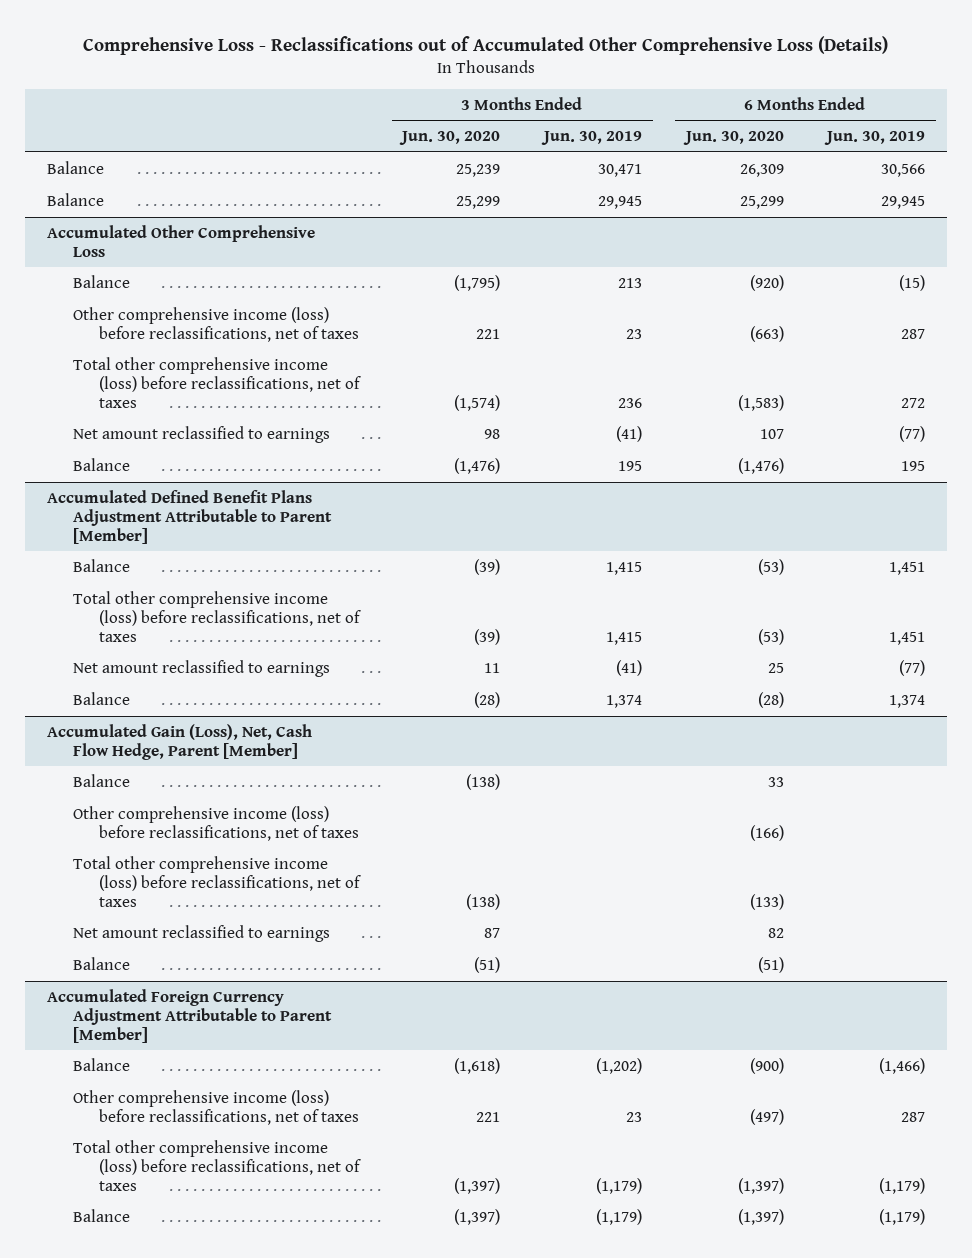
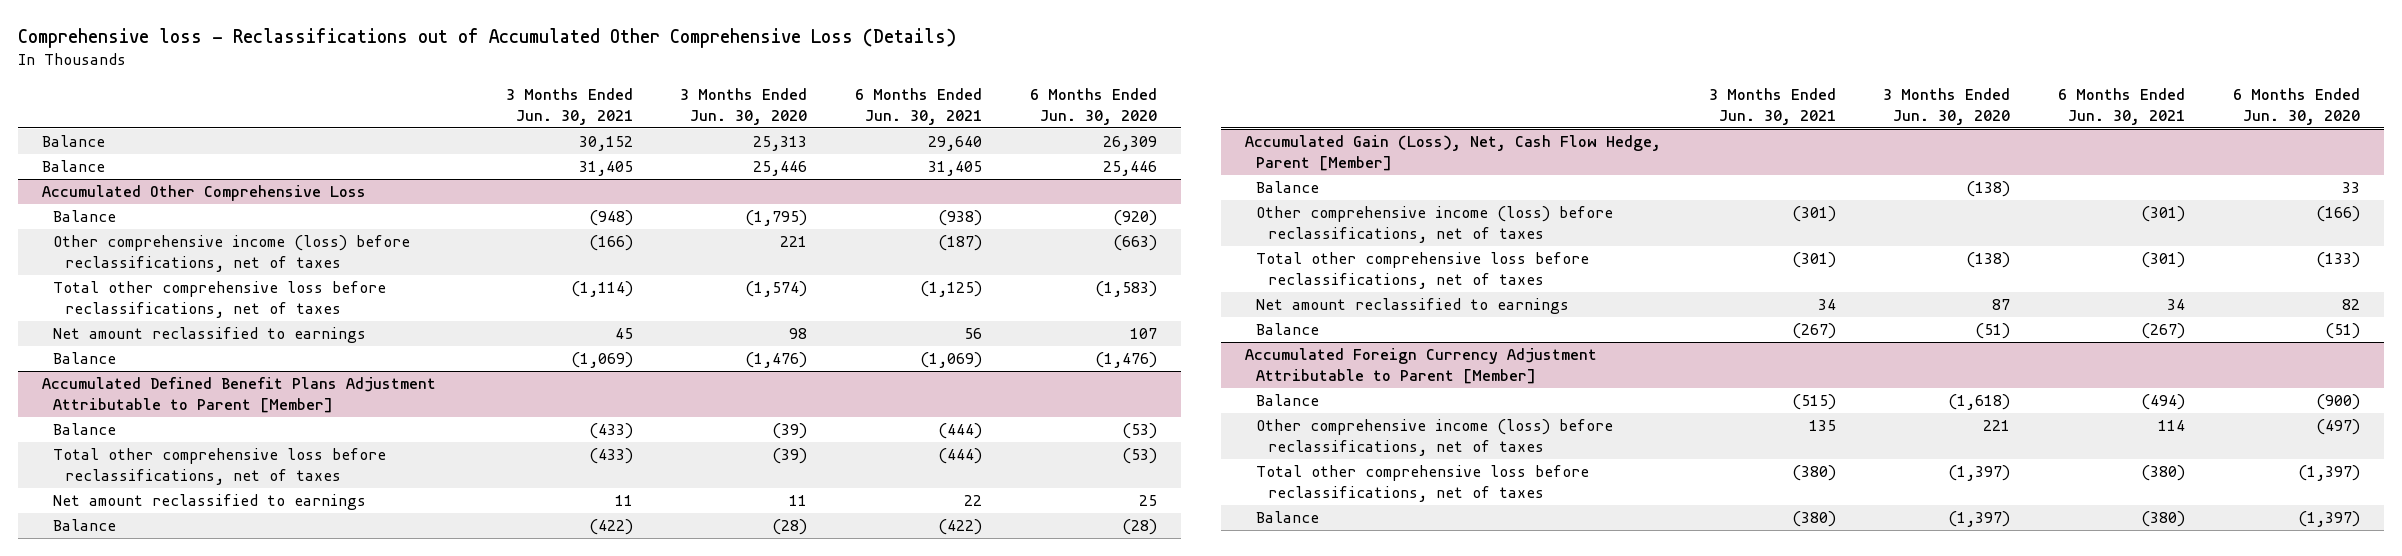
[83,35,889,55] Comprehensive Loss - Reclassifications out of Accumulated Other Comprehensive Loss (Details) -> [17,28,956,49] Comprehensive loss - Reclassifications out of Accumulated Other Comprehensive Loss (Details)
[540,131,642,146] Jun. 30, 2019 -> none
[824,131,926,146] Jun. 30, 2019 -> none
none -> [505,87,633,125] 3 Months Ended Jun. 30, 2021
none -> [854,87,982,125] 6 Months Ended Jun. 30, 2021
[456,163,501,177] 25,239 -> [753,136,808,152] 25,313
[456,195,501,209] 25,299 -> [753,161,808,177] 25,446
[739,195,784,209] 25,299 -> [1102,161,1157,177] 25,446
[72,356,361,408] Total other comprehensive income (loss) before reclassifications, net of taxes -> [53,281,387,319] Total other comprehensive loss before reclassifications, net of taxes
[72,590,361,642] Total other comprehensive income (loss) before reclassifications, net of taxes -> [53,448,387,486] Total other comprehensive loss before reclassifications, net of taxes
[72,855,361,907] Total other comprehensive income (loss) before reclassifications, net of taxes -> [1256,252,1590,290] Total other comprehensive loss before reclassifications, net of taxes
[72,1139,361,1191] Total other comprehensive income (loss) before reclassifications, net of taxes -> [1256,465,1590,503] Total other comprehensive loss before reclassifications, net of taxes

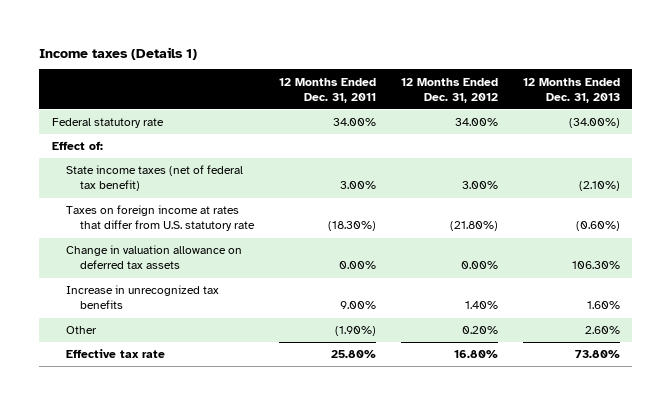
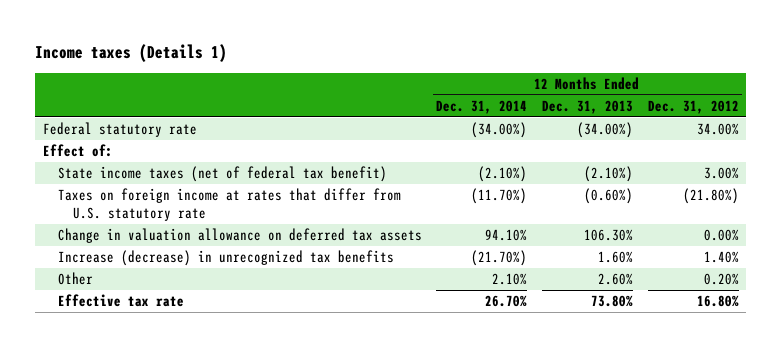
[279,77,377,103] 12 Months Ended Dec. 31, 2011 -> none
none -> [436,99,528,114] Dec. 31, 2014
[65,285,219,310] Increase in unrecognized tax benefits -> [57,250,394,267] Increase (decrease) in unrecognized tax benefits

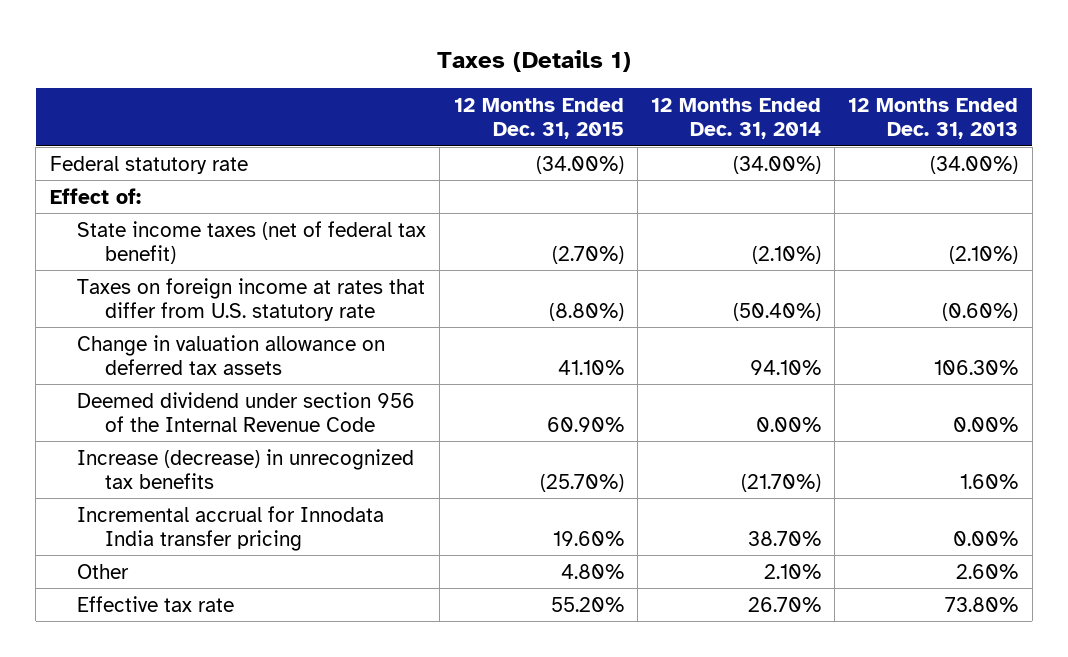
[35,43,228,62] Income taxes (Details 1) -> [437,49,632,72] Taxes (Details 1)
[647,99,739,114] Dec. 31, 2012 -> none
none -> [453,97,624,139] 12 Months Ended Dec. 31, 2015
[471,188,528,205] (11.70%) -> [733,302,822,321] (50.40%)
none -> [77,391,416,432] Deemed dividend under section 956 of the Internal Revenue Code
none -> [77,505,385,551] Incremental accrual for Innodata India transfer pricing

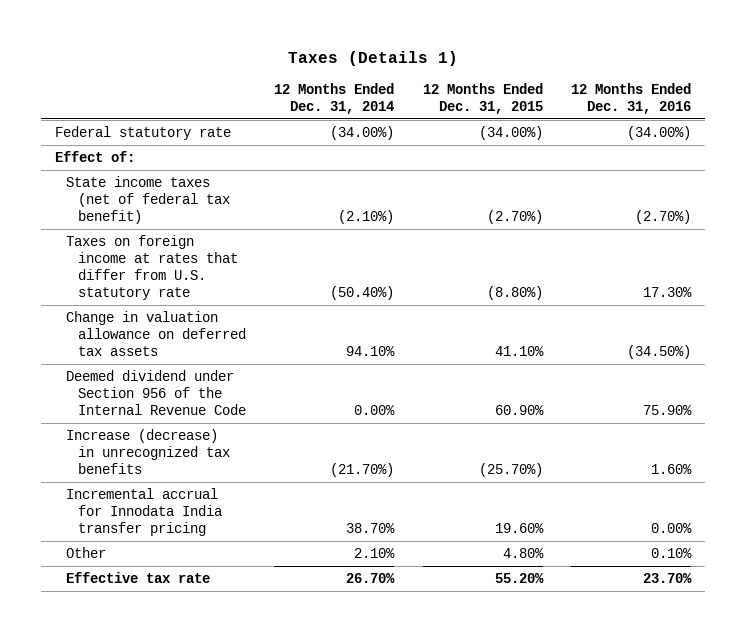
[848,97,1019,139] 12 Months Ended Dec. 31, 2013 -> none
none -> [571,82,692,114] 12 Months Ended Dec. 31, 2016
[77,391,416,432] Deemed dividend under section 956 of the Internal Revenue Code -> [66,370,246,415] Deemed dividend under Section 956 of the Internal Revenue Code

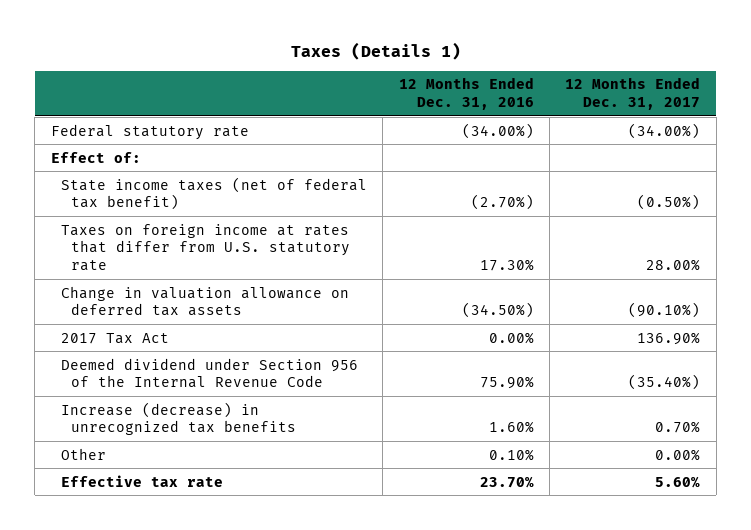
[274,82,395,114] 12 Months Ended Dec. 31, 2014 -> none
[422,82,543,114] 12 Months Ended Dec. 31, 2015 -> none
none -> [565,77,701,111] 12 Months Ended Dec. 31, 2017
none -> [60,332,169,344] 2017 Tax Act
[66,488,222,536] Incremental accrual for Innodata India transfer pricing -> none

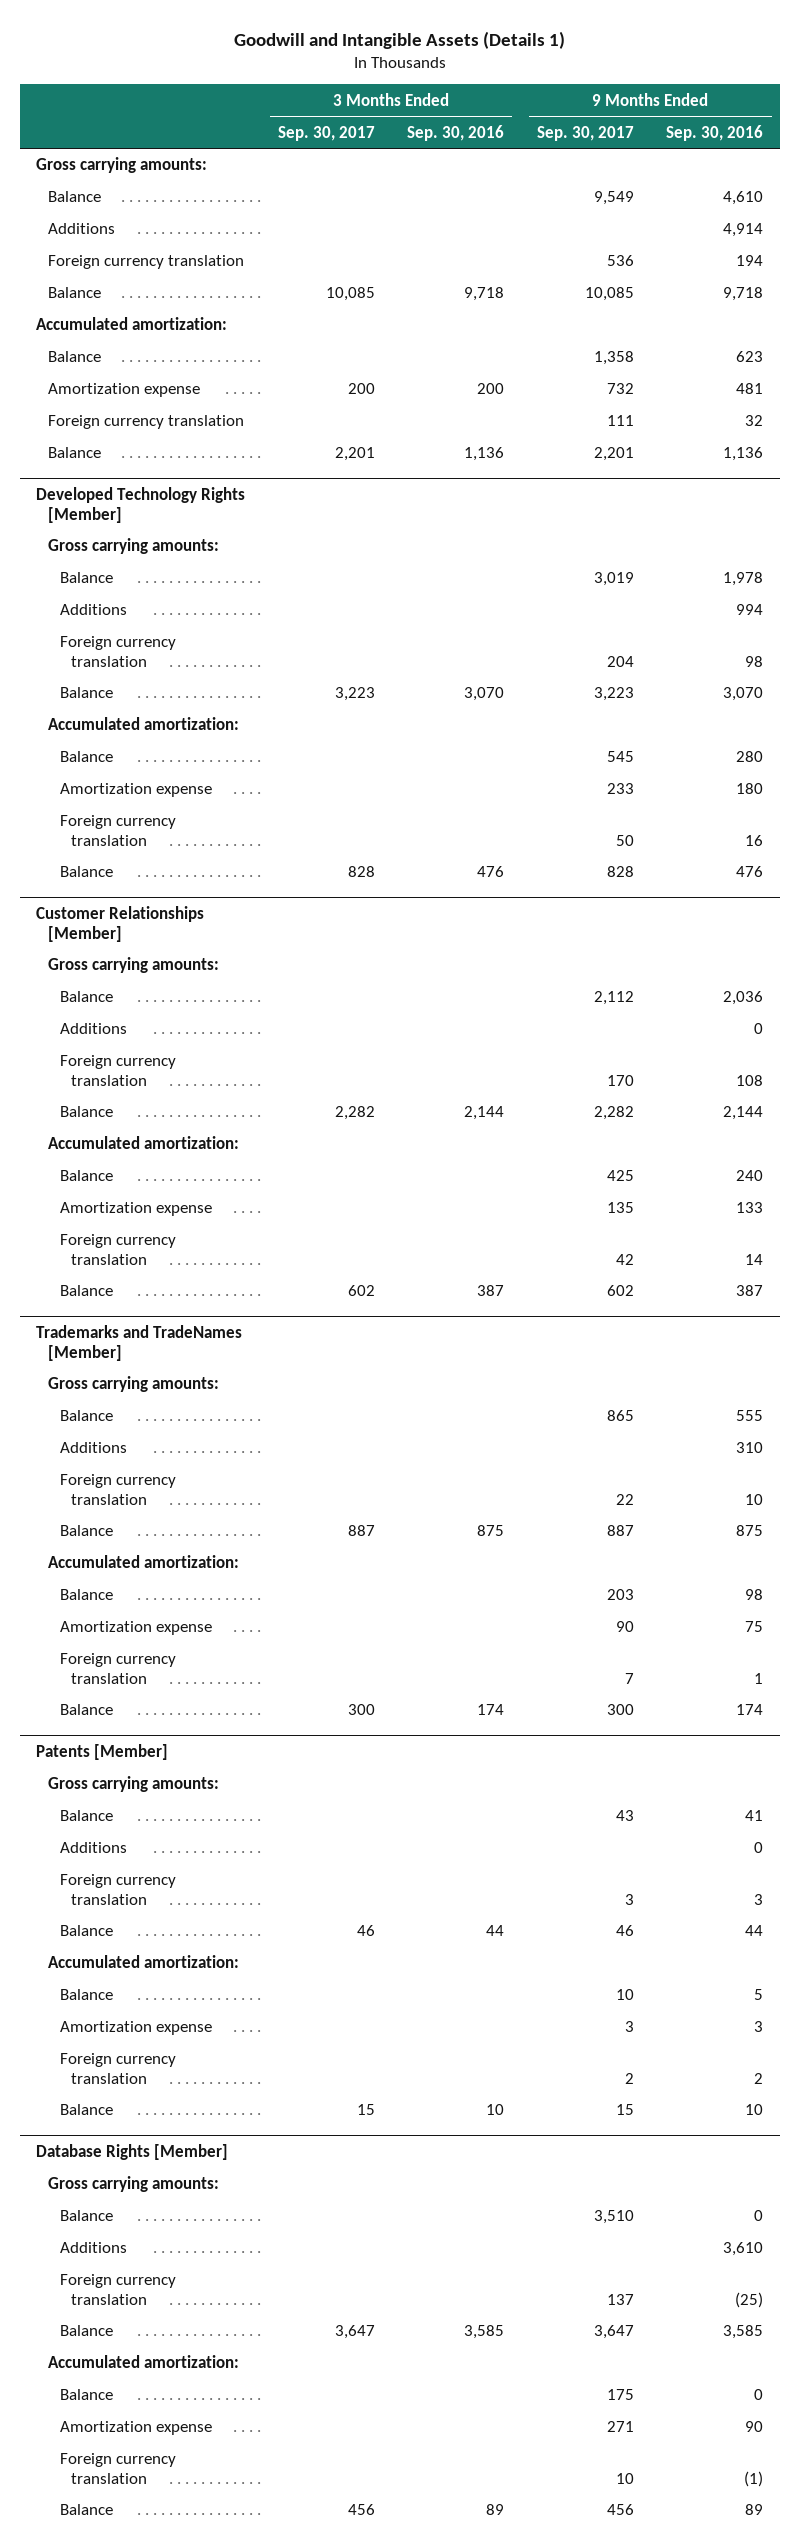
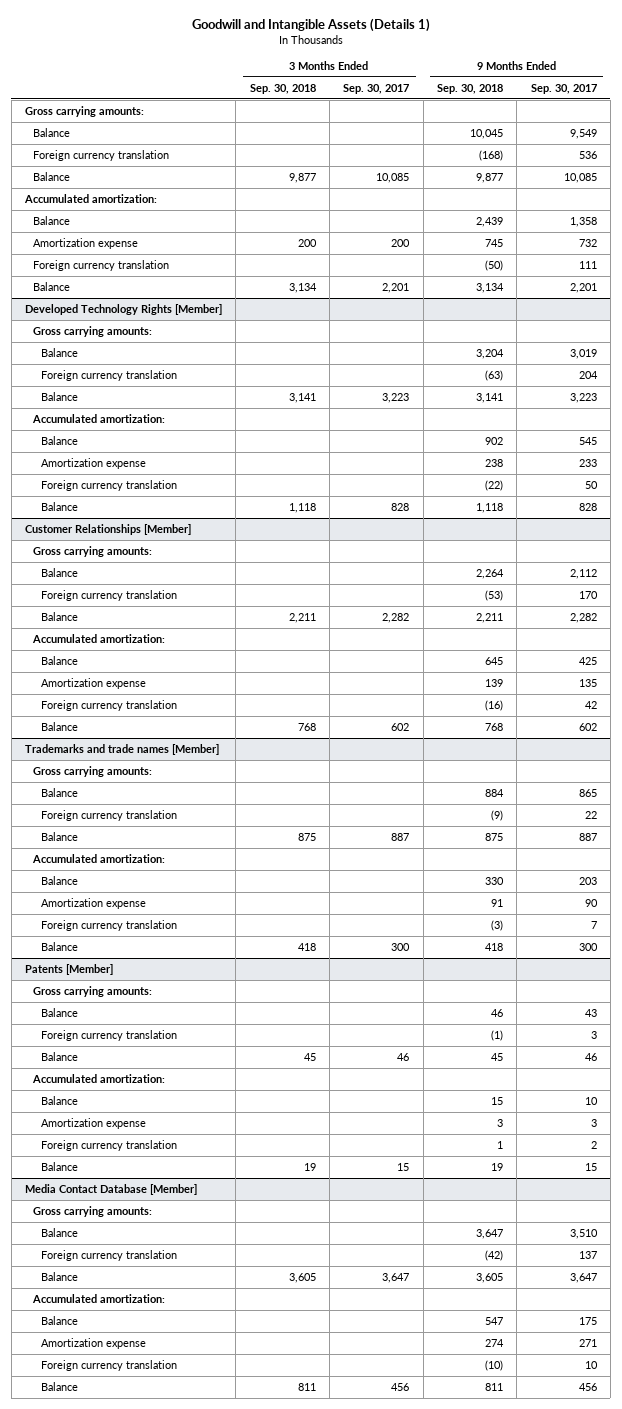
[407,124,505,141] Sep. 30, 2016 -> none
[666,124,764,141] Sep. 30, 2016 -> none
none -> [249,83,316,94] Sep. 30, 2018
none -> [436,83,503,94] Sep. 30, 2018
[47,223,115,235] Additions -> none
[59,604,127,616] Additions -> none
[59,1023,127,1035] Additions -> none
[36,1325,243,1361] Trademarks and TradeNames [Member] -> [25,743,220,755] Trademarks and trade names [Member]
[59,1442,127,1454] Additions -> none
[59,1842,127,1854] Additions -> none
[36,2144,229,2161] Database Rights [Member] -> [25,1183,198,1195] Media Contact Database [Member]
[59,2242,127,2254] Additions -> none

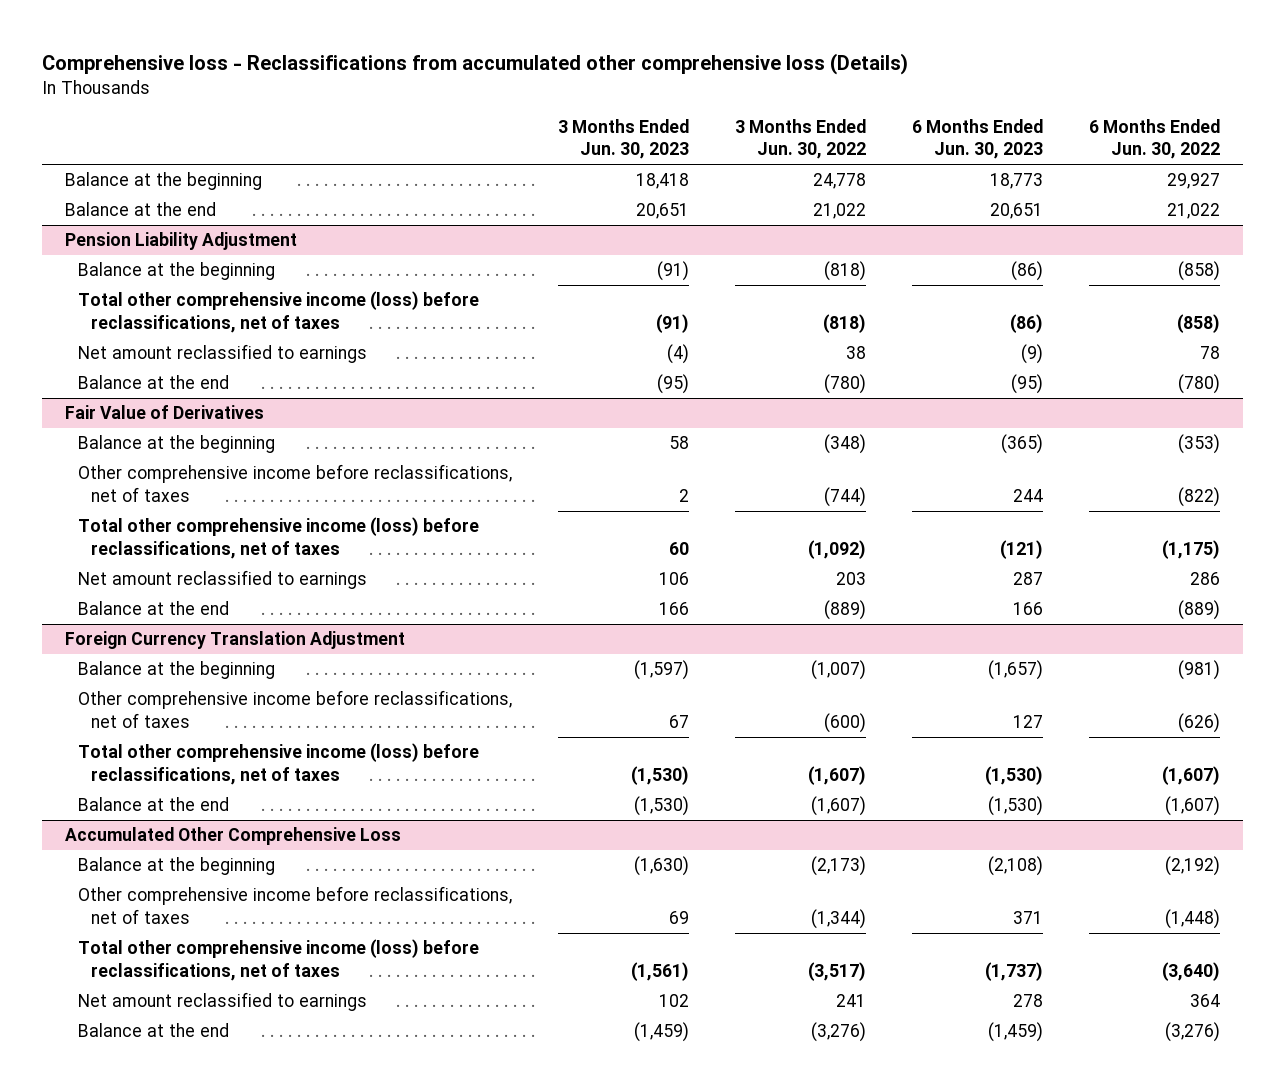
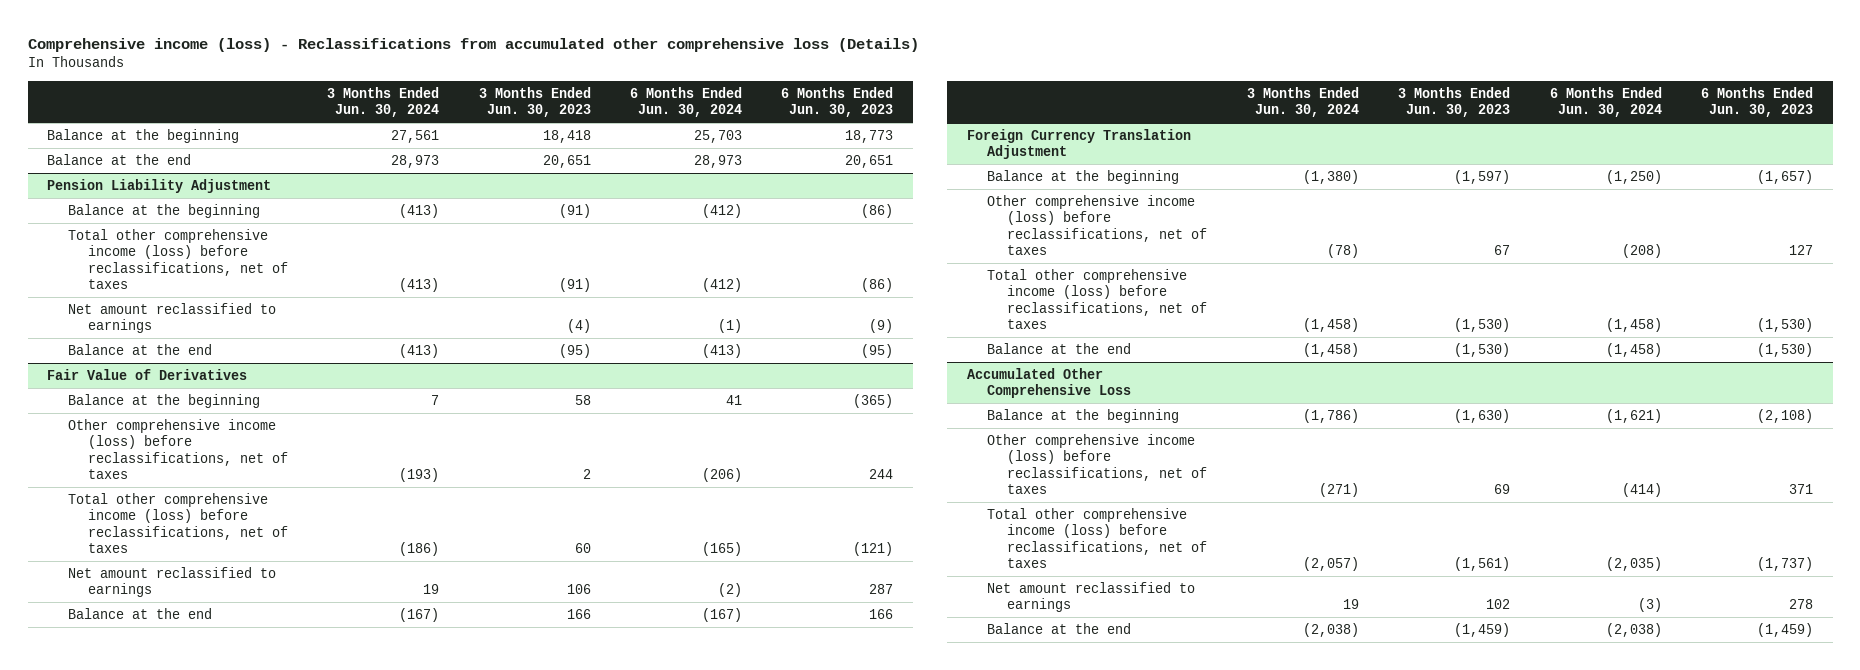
[42,52,909,75] Comprehensive loss - Reclassifications from accumulated other comprehensive loss (Details) -> [27,37,919,52] Comprehensive income (loss) - Reclassifications from accumulated other comprehensive loss (Details)
[734,118,866,160] 3 Months Ended Jun. 30, 2022 -> none
[1088,118,1220,160] 6 Months Ended Jun. 30, 2022 -> none
none -> [327,86,440,118] 3 Months Ended Jun. 30, 2024
none -> [629,86,742,118] 6 Months Ended Jun. 30, 2024
[78,464,513,503] Other comprehensive income before reclassifications, net of taxes -> [67,418,288,480] Other comprehensive income (loss) before reclassifications, net of taxes
[78,690,513,729] Other comprehensive income before reclassifications, net of taxes -> [987,194,1208,256] Other comprehensive income (loss) before reclassifications, net of taxes
[78,886,513,925] Other comprehensive income before reclassifications, net of taxes -> [987,433,1208,495] Other comprehensive income (loss) before reclassifications, net of taxes

